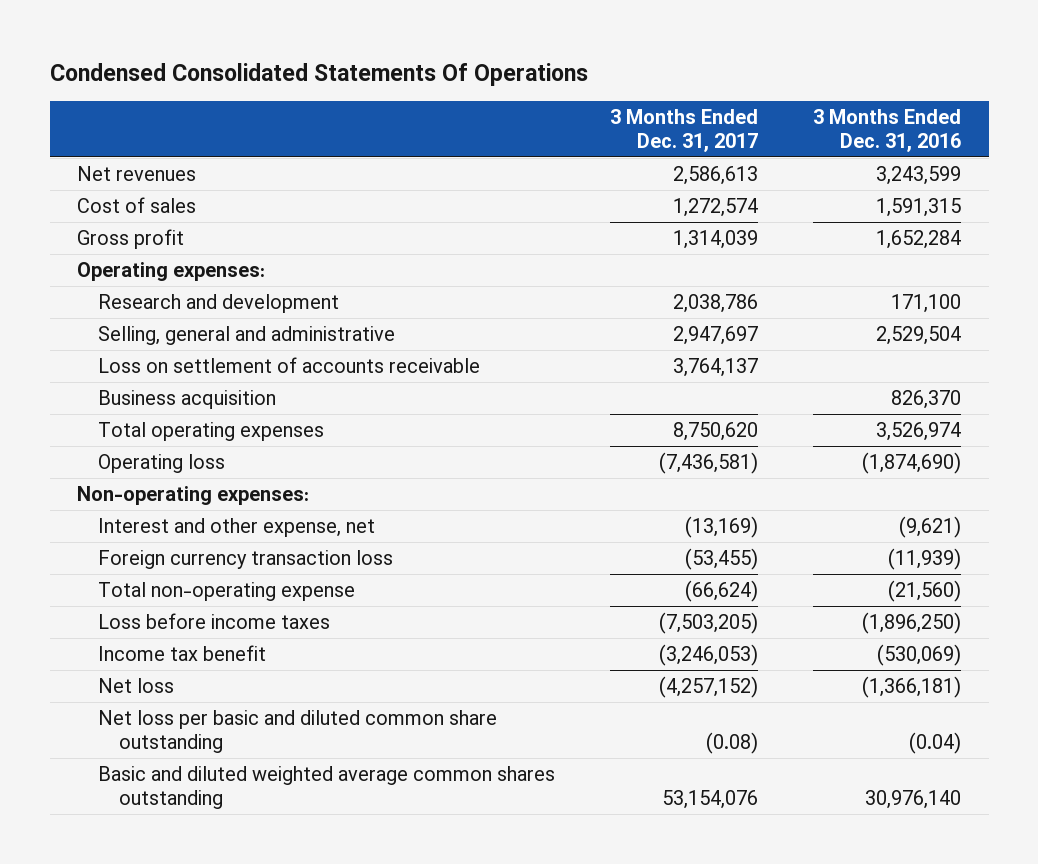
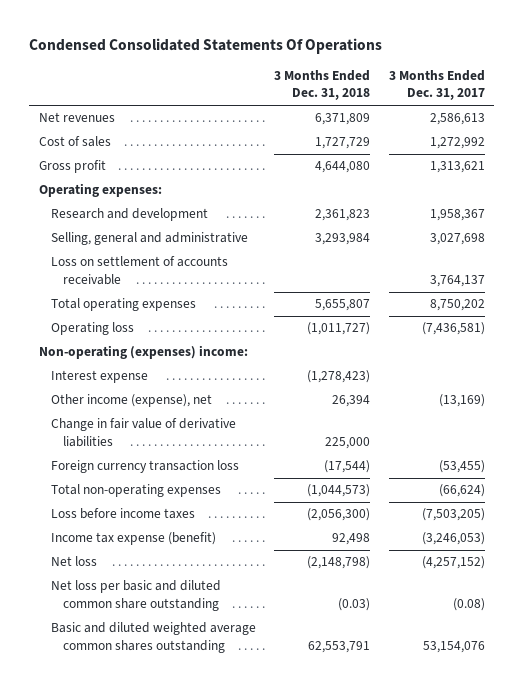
[813,109,962,152] 3 Months Ended Dec. 31, 2016 -> none
none -> [274,70,371,101] 3 Months Ended Dec. 31, 2018
[673,198,759,218] 1,272,574 -> [429,137,485,150] 1,272,992
[673,230,759,250] 1,314,039 -> [429,161,485,174] 1,313,621
[673,294,759,314] 2,038,786 -> [429,209,485,222] 1,958,367
[673,326,759,346] 2,947,697 -> [429,233,485,246] 3,027,698
[98,390,277,410] Business acquisition -> none
[673,422,759,442] 8,750,620 -> [429,299,485,312] 8,750,202
[77,486,310,506] Non-operating expenses: -> [38,345,248,360] Non-operating (expenses) income:
none -> [50,370,148,384] Interest expense
[98,518,376,538] Interest and other expense, net -> [50,394,212,408] Other income (expense), net
none -> [50,418,236,447] Change in fair value of derivative liabilities
[98,582,356,602] Total non-operating expense -> [50,484,221,498] Total non-operating expenses
[98,645,267,662] Income tax benefit -> [50,532,216,546] Income tax expense (benefit)

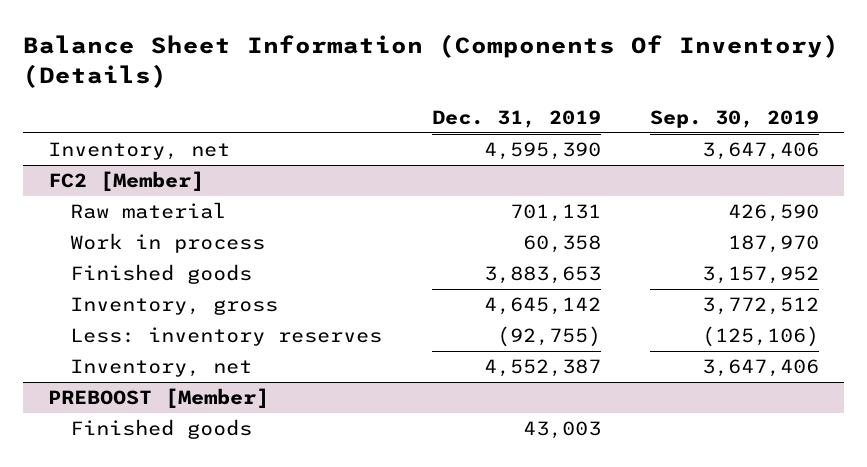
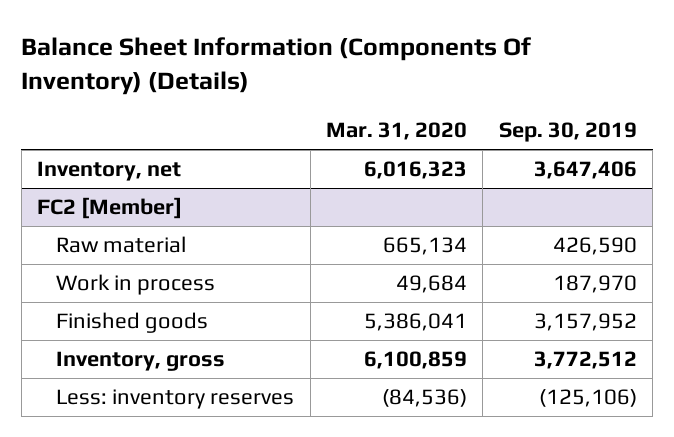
[431,109,601,128] Dec. 31, 2019 -> none
none -> [326,122,468,141] Mar. 31, 2020
[70,359,253,378] Inventory, net -> none
[47,388,269,409] PREBOOST [Member] -> none
[70,419,253,440] Finished goods -> none

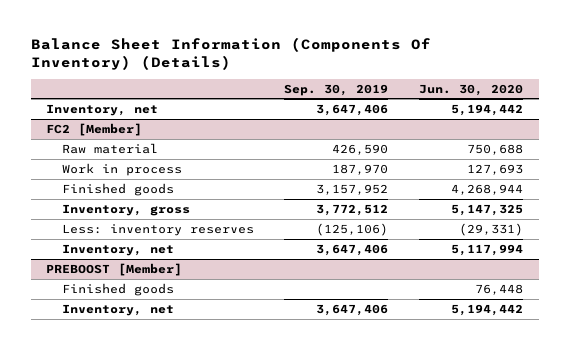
[326,122,468,141] Mar. 31, 2020 -> none
none -> [419,83,524,96] Jun. 30, 2020
none -> [61,243,174,256] Inventory, net
none -> [46,262,183,276] PREBOOST [Member]
none -> [61,282,174,296] Finished goods
none -> [61,303,174,316] Inventory, net

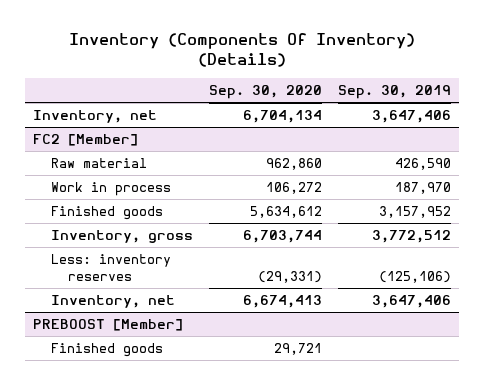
[30,36,431,71] Balance Sheet Information (Components Of Inventory) (Details) -> [68,33,415,68] Inventory (Components Of Inventory) (Details)
[419,83,524,96] Jun. 30, 2020 -> none
none -> [208,85,322,100] Sep. 30, 2020
[61,303,174,316] Inventory, net -> none

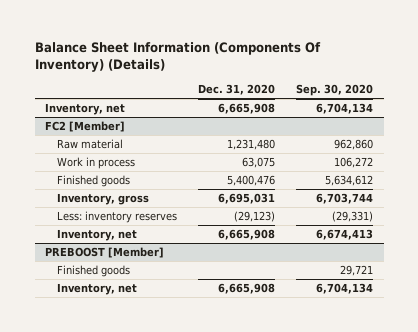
[68,33,415,68] Inventory (Components Of Inventory) (Details) -> [34,41,321,72] Balance Sheet Information (Components Of Inventory) (Details)
[337,85,451,100] Sep. 30, 2019 -> none
none -> [198,84,276,96] Dec. 31, 2020
none -> [57,283,138,296] Inventory, net

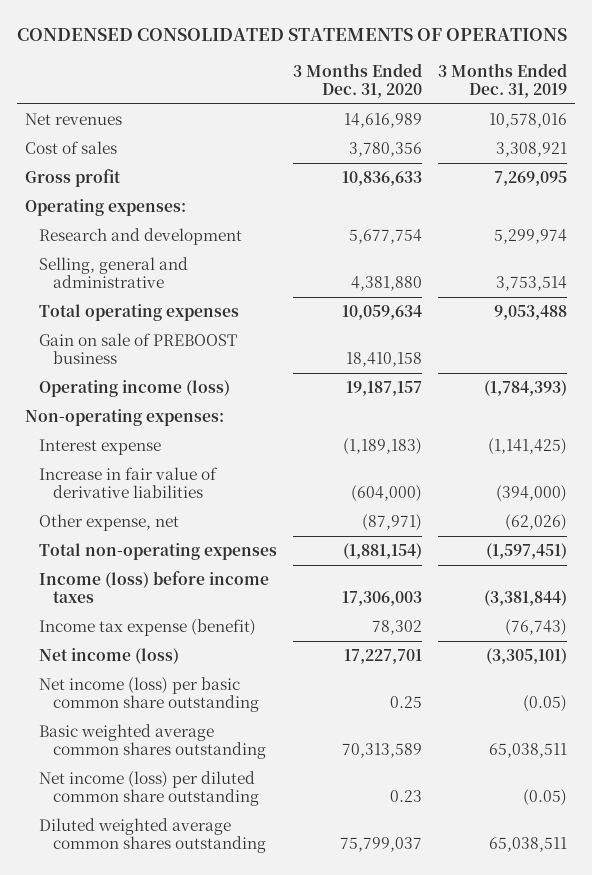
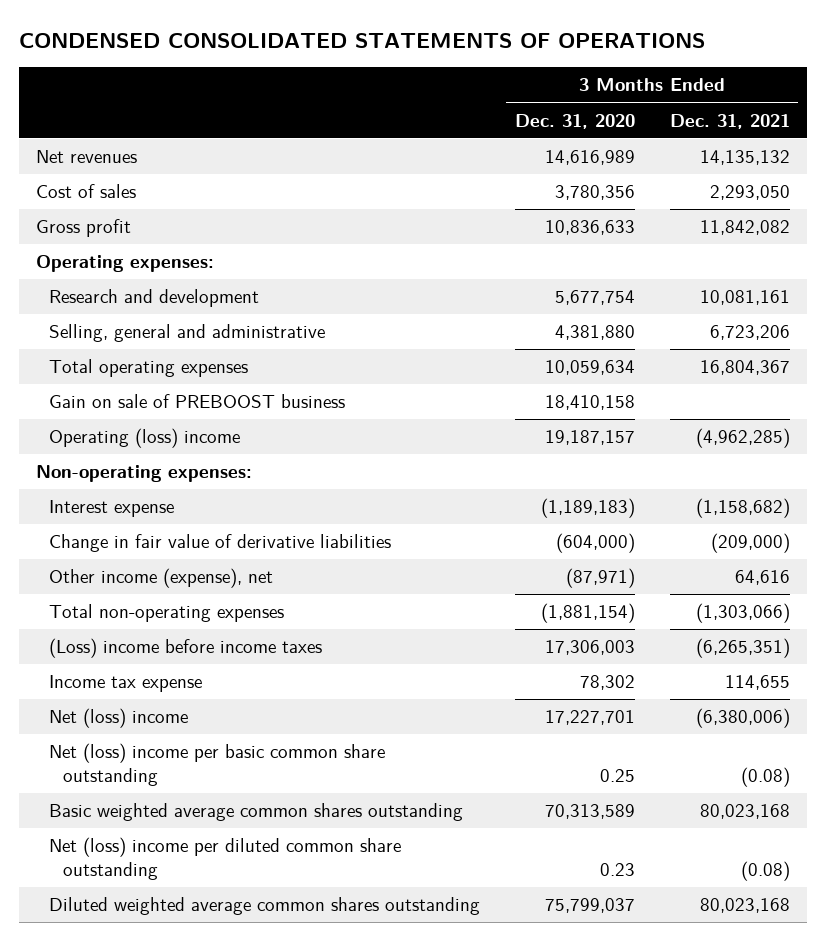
[437,62,567,98] 3 Months Ended Dec. 31, 2019 -> none
none -> [669,113,790,129] Dec. 31, 2021
[38,380,230,398] Operating income (loss) -> [49,428,241,449] Operating (loss) income
[38,467,218,499] Increase in fair value of derivative liabilities -> [49,534,392,553] Change in fair value of derivative liabilities
[38,514,179,532] Other expense, net -> [49,568,274,589] Other income (expense), net
[38,571,269,604] Income (loss) before income taxes -> [49,638,323,659] (Loss) income before income taxes
[38,619,256,637] Income tax expense (benefit) -> [49,675,203,693] Income tax expense
[38,648,179,665] Net income (loss) -> [49,708,189,729] Net (loss) income
[38,677,259,713] Net income (loss) per basic common share outstanding -> [49,743,386,787] Net (loss) income per basic common share outstanding
[38,771,259,807] Net income (loss) per diluted common share outstanding -> [49,837,402,881] Net (loss) income per diluted common share outstanding

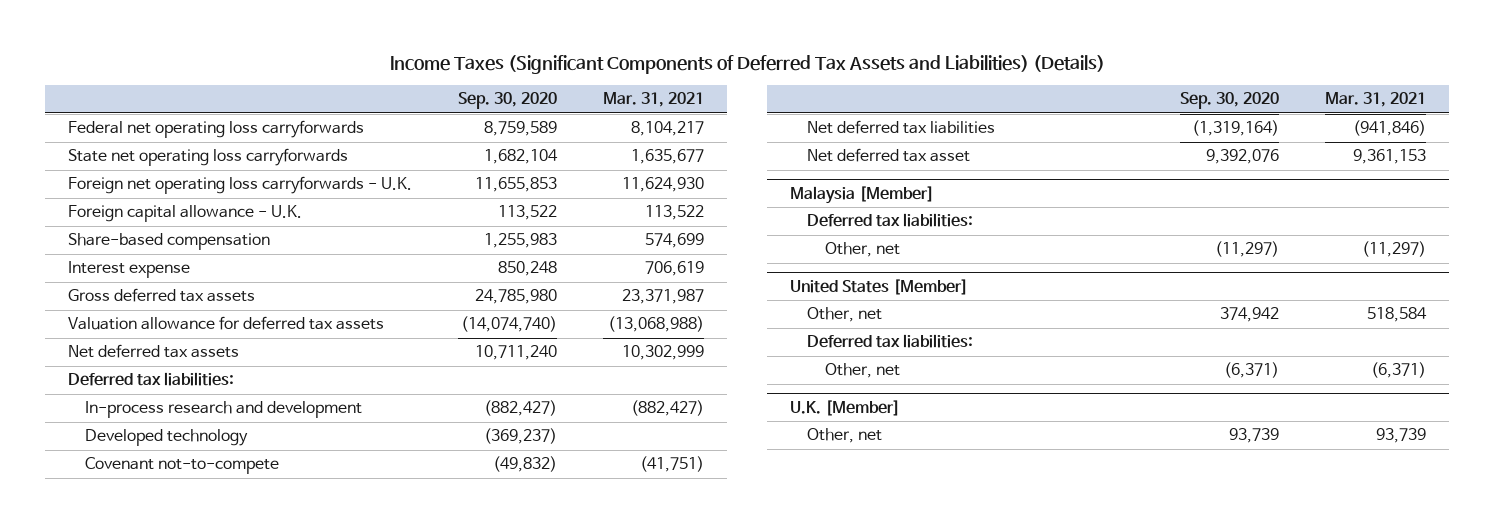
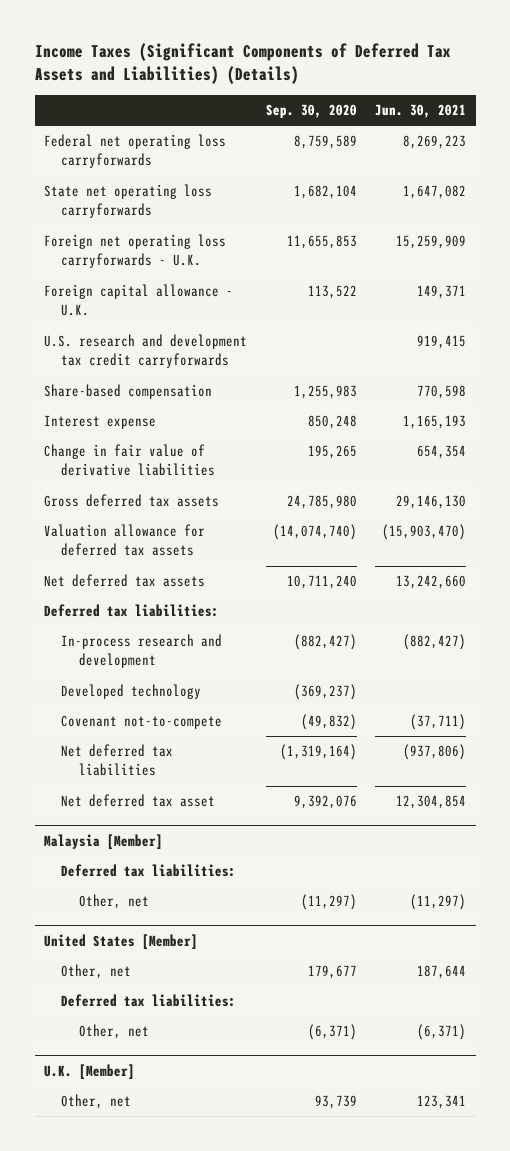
[603,92,705,108] Mar. 31, 2021 -> none
none -> [375,104,467,119] Jun. 30, 2021
none -> [43,334,247,369] U.S. research and development tax credit carryforwards
none -> [43,444,216,477] Change in fair value of derivative liabilities
[1219,307,1279,323] 374,942 -> [307,965,357,980] 179,677

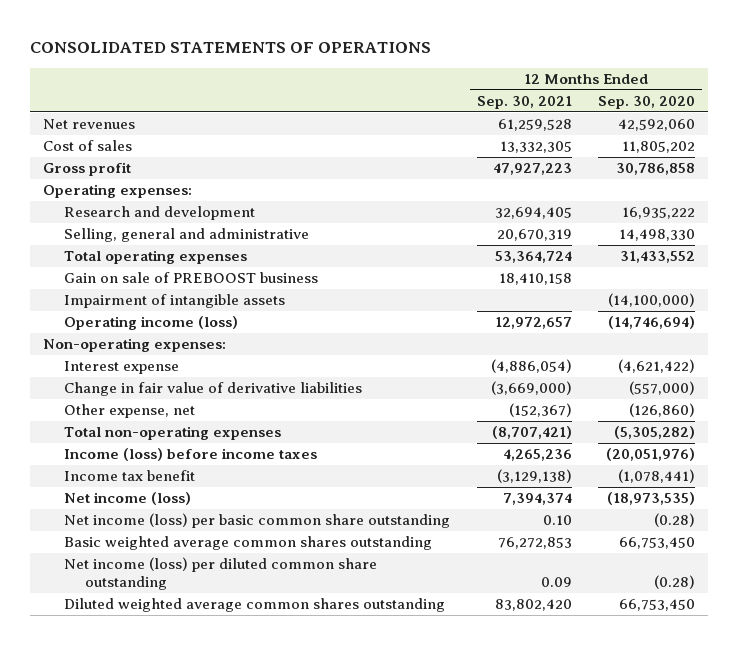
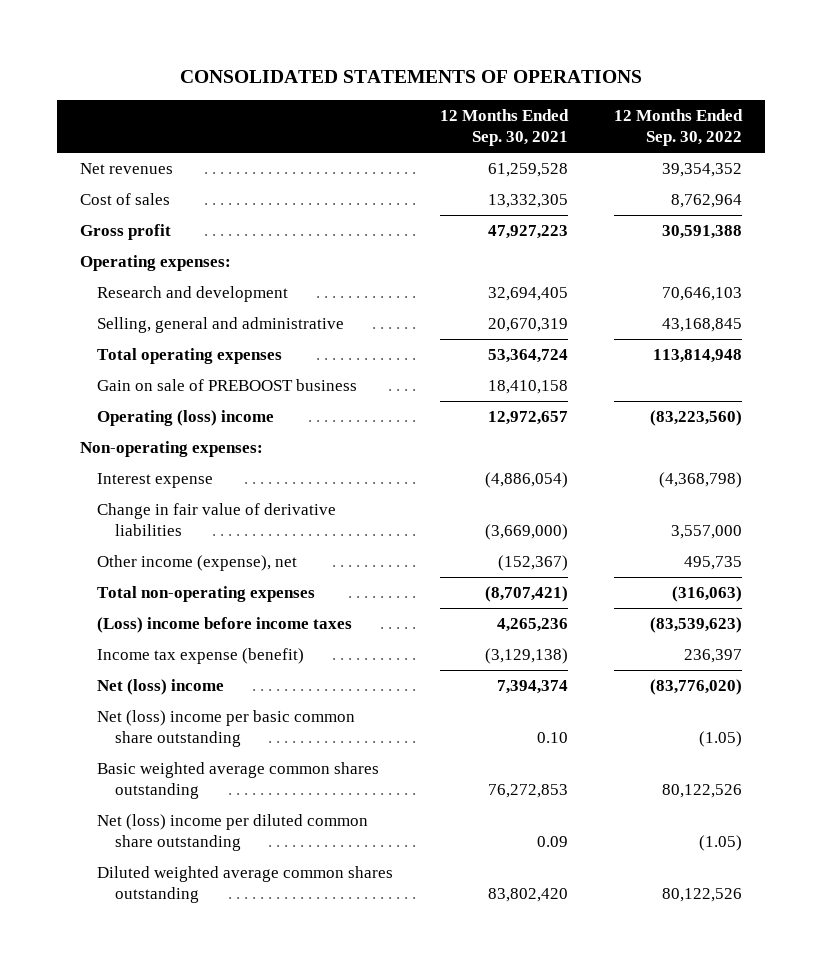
[598,95,696,109] Sep. 30, 2020 -> none
none -> [613,109,743,147] 12 Months Ended Sep. 30, 2022
[64,293,286,308] Impairment of intangible assets -> none
[64,315,239,330] Operating income (loss) -> [97,410,275,427] Operating (loss) income
[64,403,196,418] Other expense, net -> [97,555,298,572] Other income (expense), net
[64,447,318,461] Income (loss) before income taxes -> [97,617,353,634] (Loss) income before income taxes
[64,469,196,481] Income tax benefit -> [97,648,305,665] Income tax expense (benefit)
[64,491,192,505] Net income (loss) -> [97,679,225,696] Net (loss) income
[64,512,451,528] Net income (loss) per basic common share outstanding -> [97,710,356,748] Net (loss) income per basic common share outstanding
[64,556,378,590] Net income (loss) per diluted common share outstanding -> [97,814,369,852] Net (loss) income per diluted common share outstanding

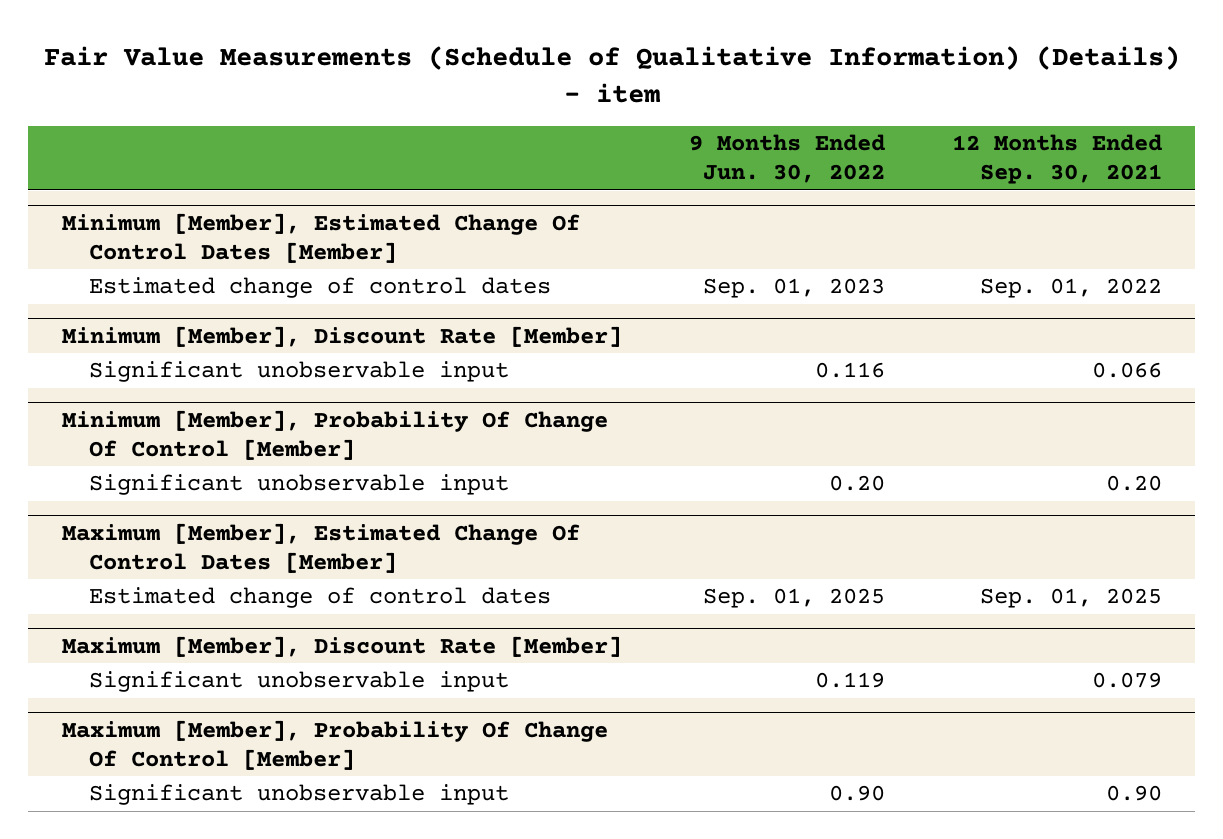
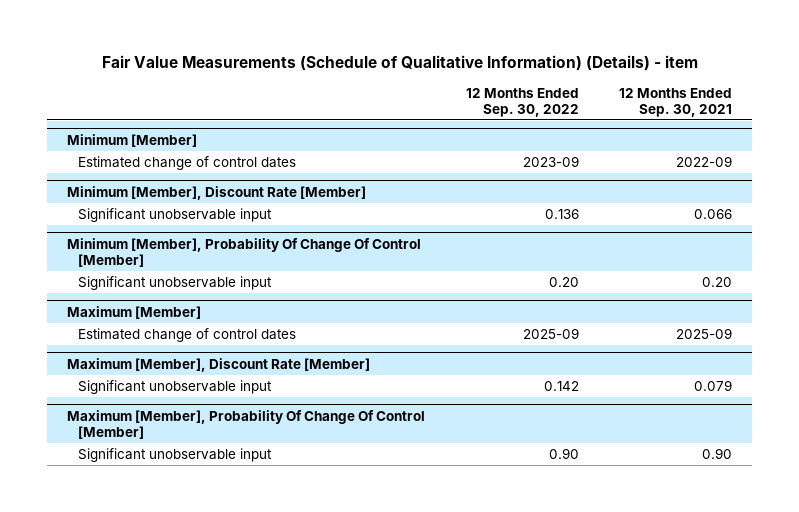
[688,134,885,184] 9 Months Ended Jun. 30, 2022 -> none
none -> [465,87,579,117] 12 Months Ended Sep. 30, 2022
[61,212,580,263] Minimum [Member], Estimated Change Of Control Dates [Member] -> none
none -> [67,133,198,147] Minimum [Member]
[979,278,1162,299] Sep. 01, 2022 -> [675,156,732,168] 2022-09
[61,522,580,573] Maximum [Member], Estimated Change Of Control Dates [Member] -> none
none -> [67,305,202,319] Maximum [Member]
[979,588,1162,609] Sep. 01, 2025 -> [675,328,732,340] 2025-09

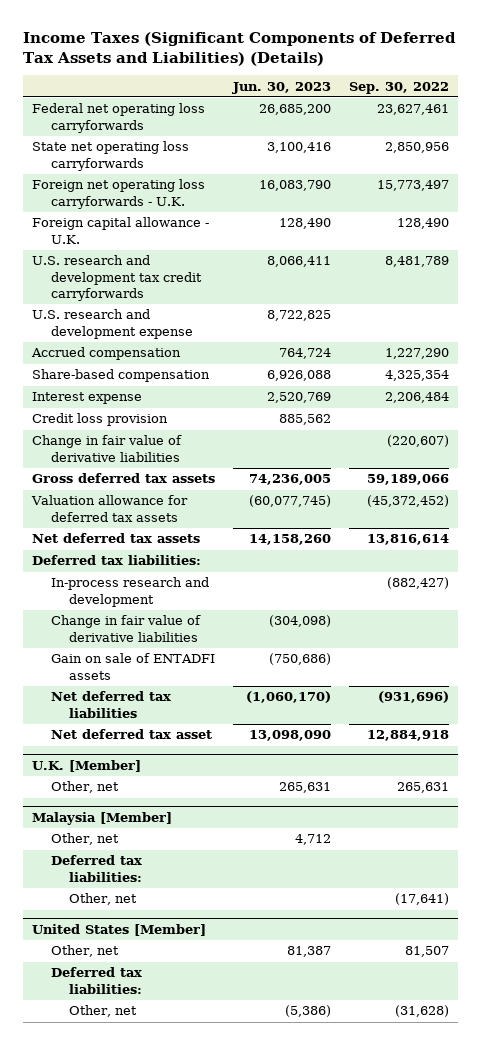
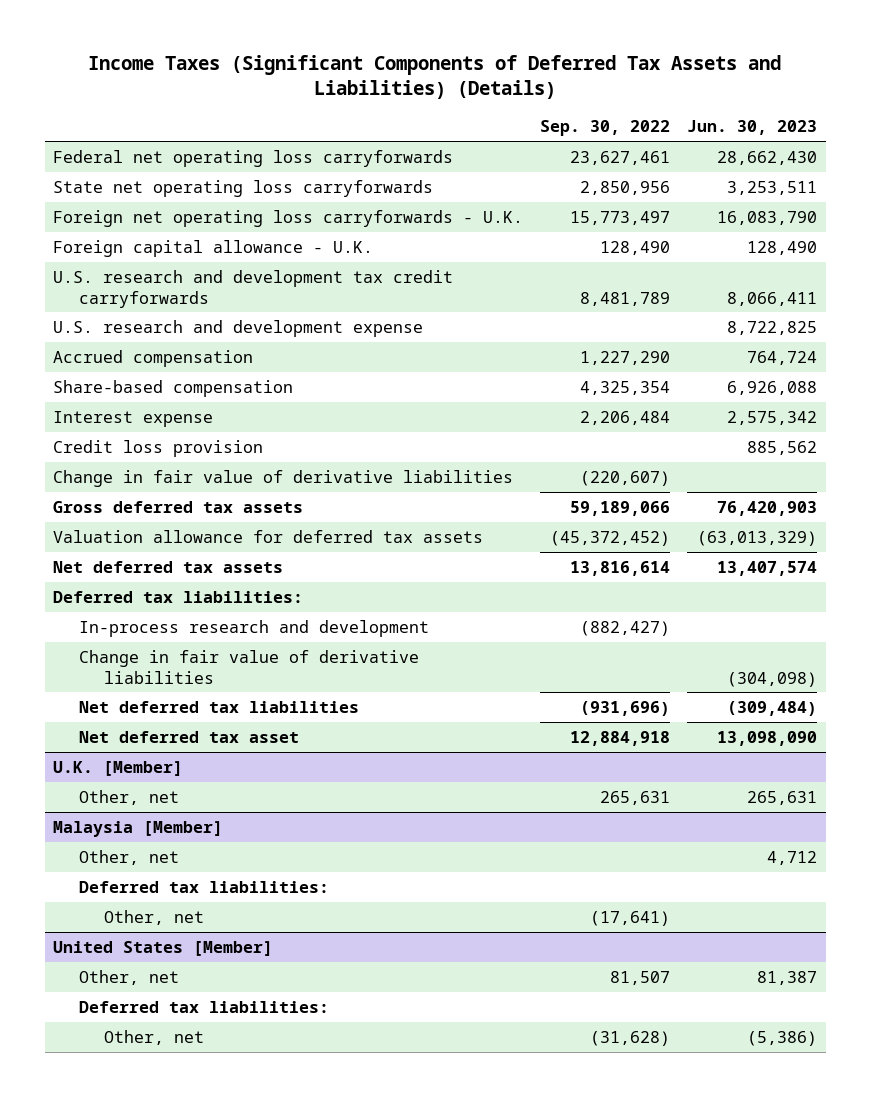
[259,104,332,116] 26,685,200 -> [717,150,818,165] 28,662,430
[267,142,332,154] 3,100,416 -> [727,180,818,195] 3,253,511
[267,392,332,404] 2,520,769 -> [727,410,818,425] 2,575,342
[249,474,332,486] 74,236,005 -> [717,500,818,516] 76,420,903
[249,495,332,508] (60,077,745) -> [697,530,818,546] (63,013,329)
[249,534,332,546] 14,158,260 -> [717,560,818,576] 13,407,574
[50,653,215,680] Gain on sale of ENTADFI assets -> none
[246,691,332,704] (1,060,170) -> [727,700,818,716] (309,484)

